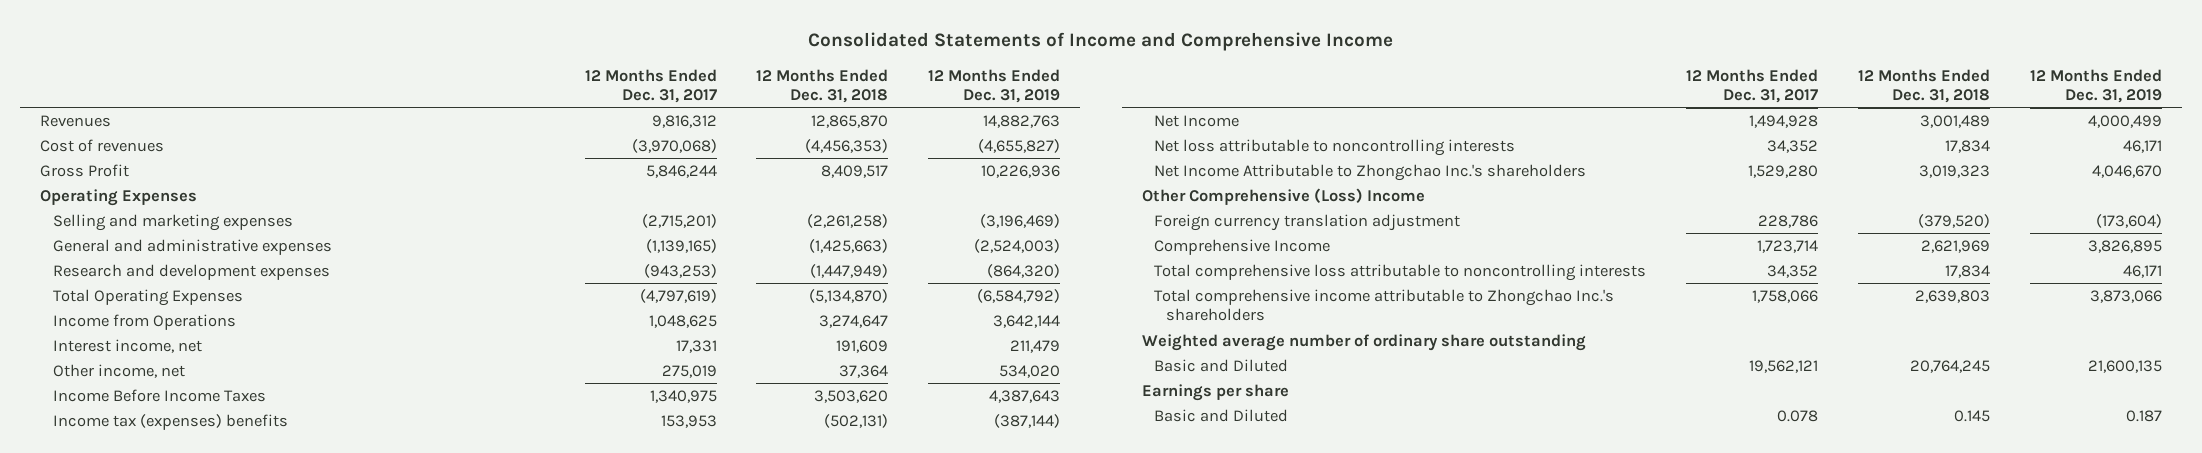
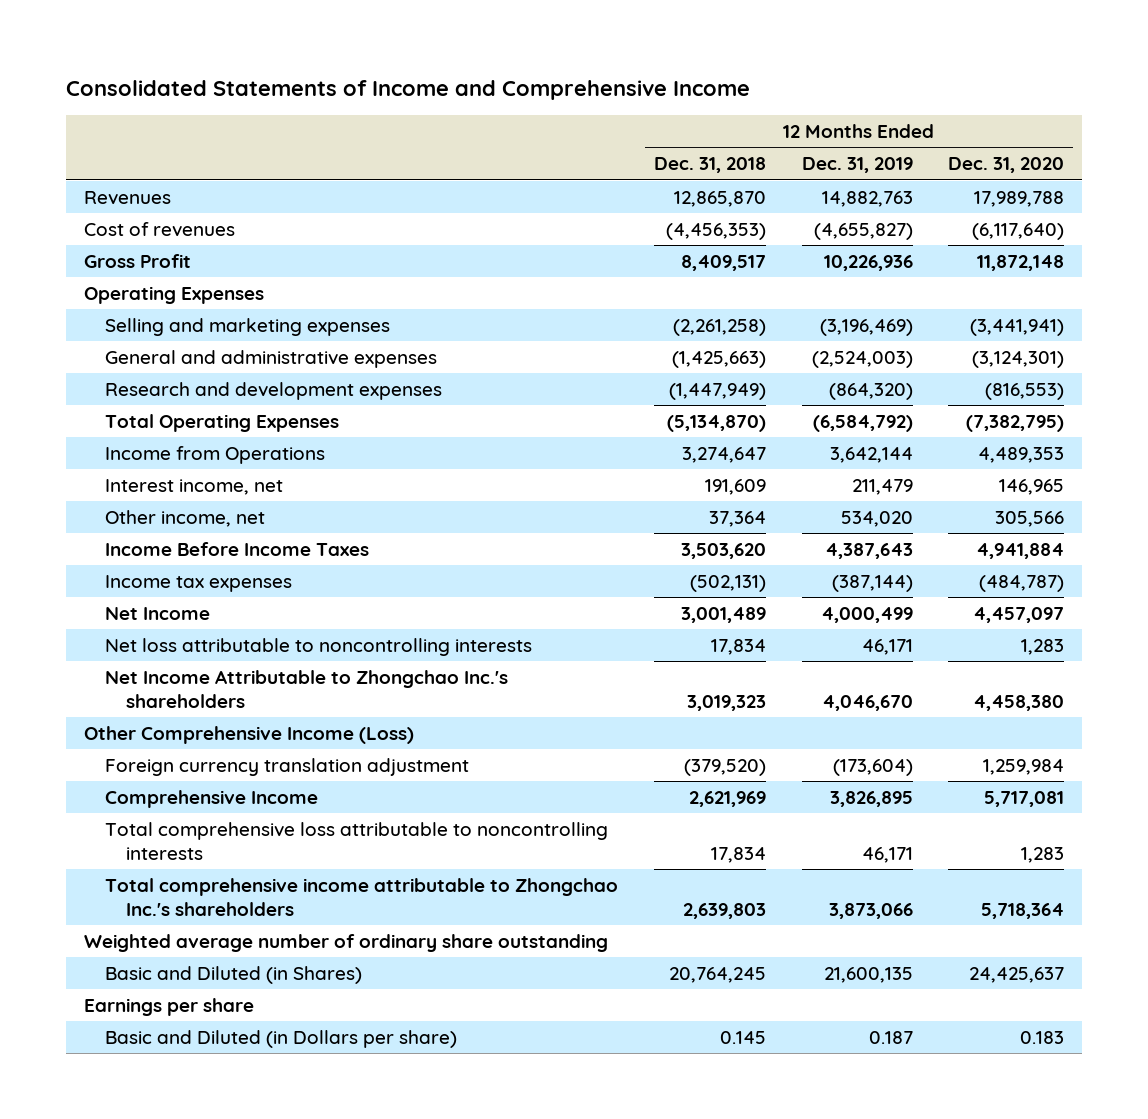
[584,68,717,103] 12 Months Ended Dec. 31, 2017 -> none
none -> [948,157,1065,174] Dec. 31, 2020
[52,413,288,430] Income tax (expenses) benefits -> [105,575,293,593] Income tax expenses
[1141,187,1425,205] Other Comprehensive (Loss) Income -> [83,726,414,745] Other Comprehensive Income (Loss)
[1154,358,1289,372] Basic and Diluted -> [105,966,363,985] Basic and Diluted (in Shares)
[1154,408,1289,422] Basic and Diluted -> [105,1030,458,1049] Basic and Diluted (in Dollars per share)

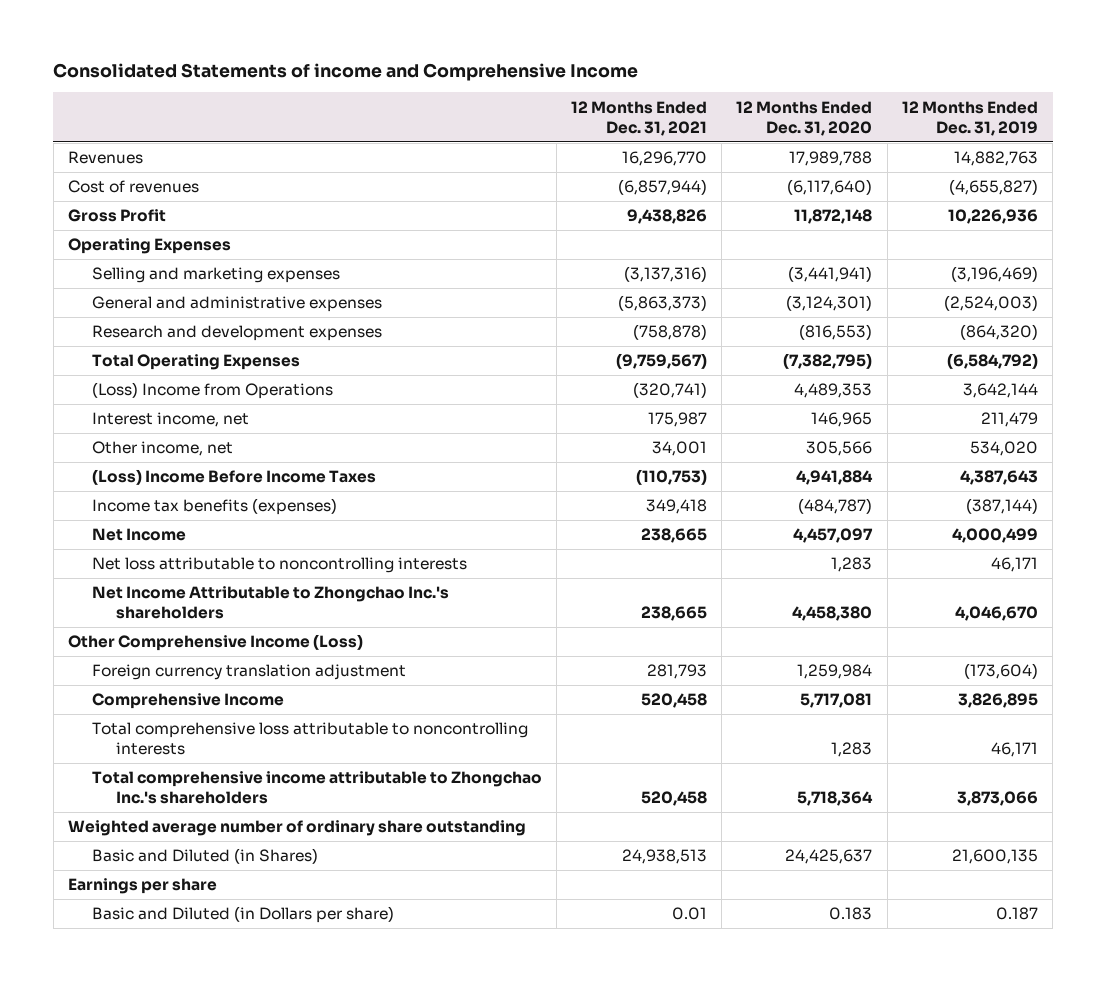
[66,79,751,100] Consolidated Statements of Income and Comprehensive Income -> [53,63,639,82] Consolidated Statements of income and Comprehensive Income
[653,157,766,174] Dec. 31, 2018 -> none
none -> [571,100,708,136] 12 Months Ended Dec. 31, 2021
[105,446,326,465] Income from Operations -> [91,382,333,400] (Loss) Income from Operations
[105,542,370,557] Income Before Income Taxes -> [91,469,376,486] (Loss) Income Before Income Taxes
[105,575,293,593] Income tax expenses -> [91,498,337,516] Income tax benefits (expenses)

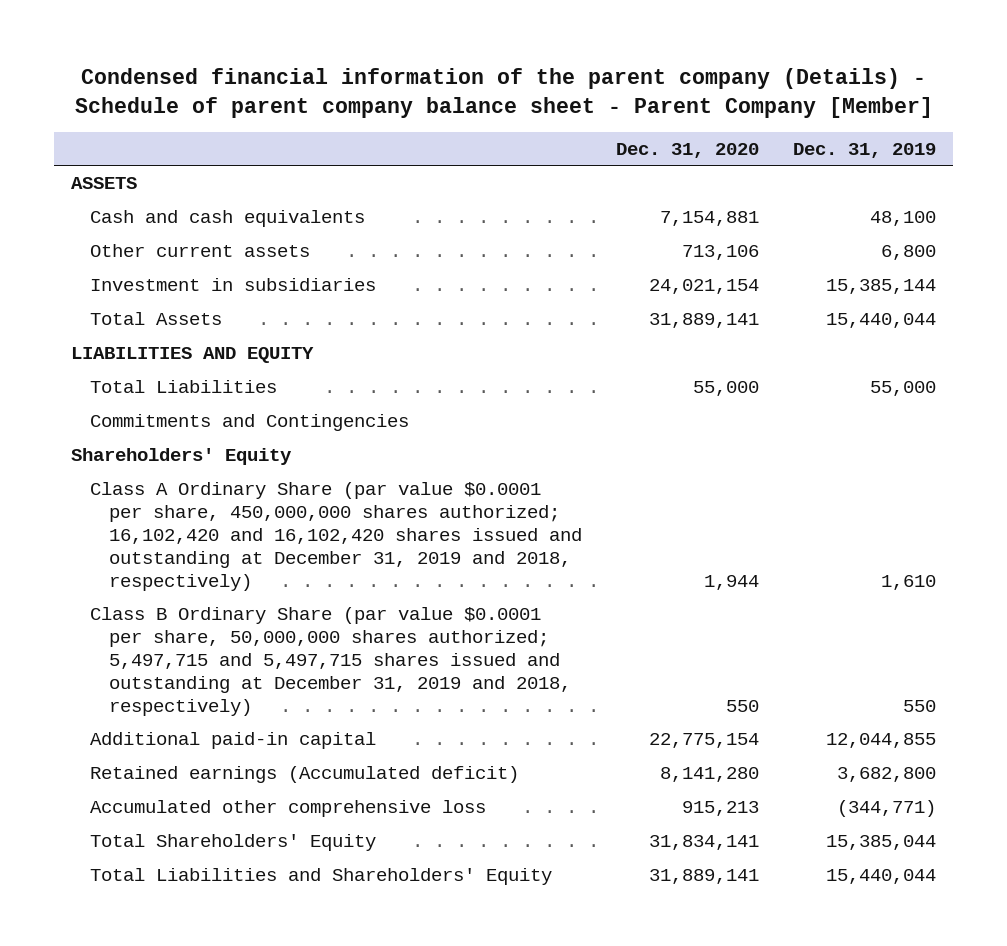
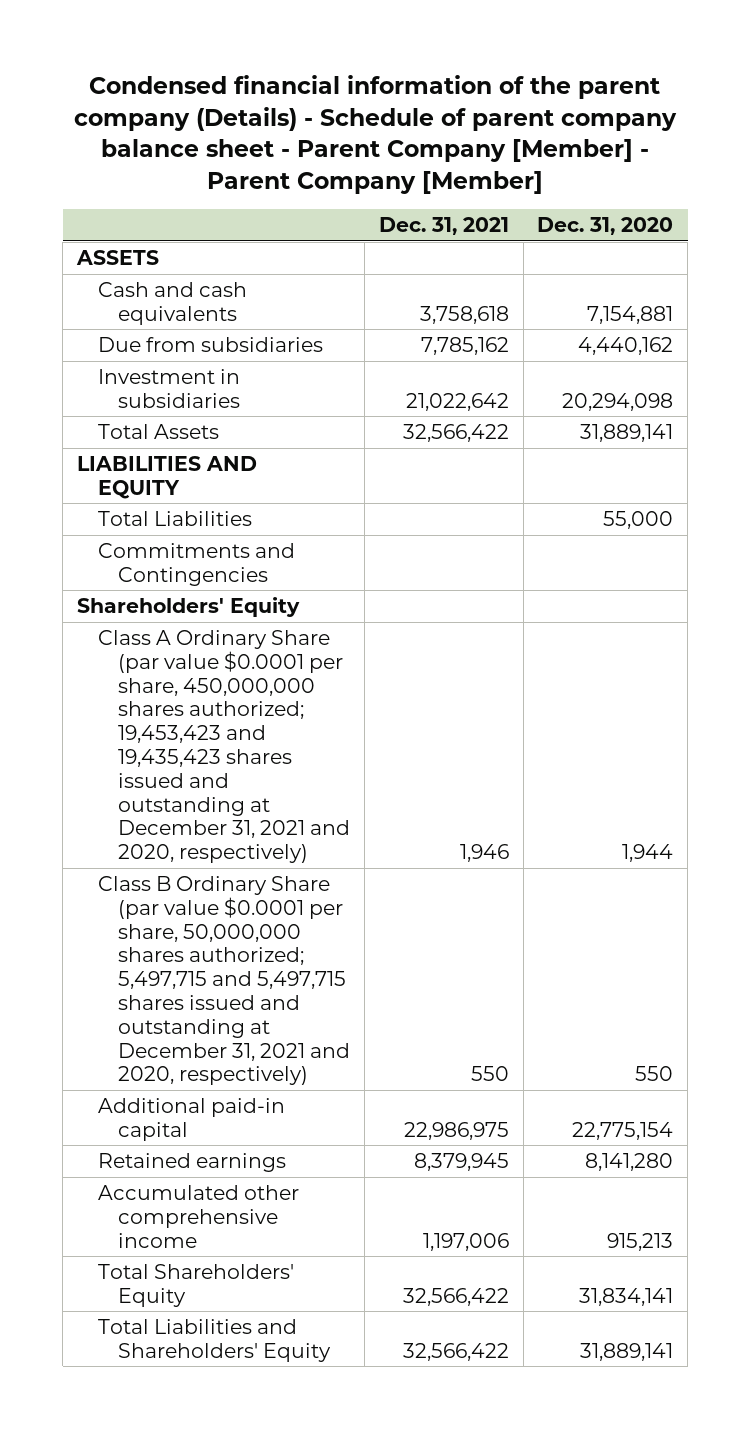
[74,67,933,118] Condensed financial information of the parent company (Details) - Schedule of parent company balance sheet - Parent Company [Member] -> [74,75,678,194] Condensed financial information of the parent company (Details) - Schedule of parent company balance sheet - Parent Company [Member] - Parent Company [Member]
[792,142,936,158] Dec. 31, 2019 -> none
none -> [378,217,509,236] Dec. 31, 2021
[90,244,311,258] Other current assets -> none
none -> [97,336,323,352] Due from subsidiaries
[648,279,759,295] 24,021,154 -> [562,392,674,411] 20,294,098
[90,482,583,591] Class A Ordinary Share (par value $0.0001 per share, 450,000,000 shares authorized; 16,102,420 and 16,102,420 shares issued and outstanding at December 31, 2019 and 2018, respectively) -> [97,629,350,864] Class A Ordinary Share (par value $0.0001 per share, 450,000,000 shares authorized; 19,453,423 and 19,435,423 shares issued and outstanding at December 31, 2021 and 2020, respectively)
[90,607,572,716] Class B Ordinary Share (par value $0.0001 per share, 50,000,000 shares authorized; 5,497,715 and 5,497,715 shares issued and outstanding at December 31, 2019 and 2018, respectively) -> [97,875,350,1086] Class B Ordinary Share (par value $0.0001 per share, 50,000,000 shares authorized; 5,497,715 and 5,497,715 shares issued and outstanding at December 31, 2021 and 2020, respectively)
[90,766,520,784] Retained earnings (Accumulated deficit) -> [97,1152,286,1172] Retained earnings
[90,800,487,818] Accumulated other comprehensive loss -> [97,1184,299,1248] Accumulated other comprehensive income

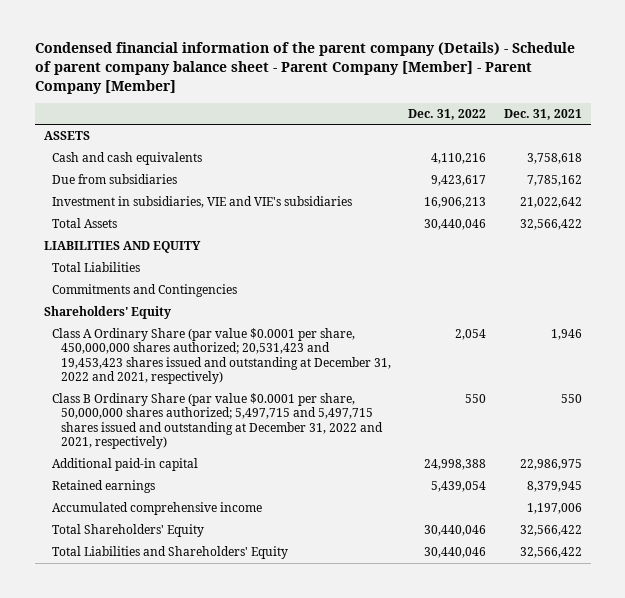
[537,217,674,236] Dec. 31, 2020 -> none
none -> [408,108,487,120] Dec. 31, 2022
[97,368,240,408] Investment in subsidiaries -> [52,196,353,209] Investment in subsidiaries, VIE and VIE's subsidiaries
[97,629,350,864] Class A Ordinary Share (par value $0.0001 per share, 450,000,000 shares authorized; 19,453,423 and 19,435,423 shares issued and outstanding at December 31, 2021 and 2020, respectively) -> [52,328,391,385] Class A Ordinary Share (par value $0.0001 per share, 450,000,000 shares authorized; 20,531,423 and 19,453,423 shares issued and outstanding at December 31, 2022 and 2021, respectively)
[97,875,350,1086] Class B Ordinary Share (par value $0.0001 per share, 50,000,000 shares authorized; 5,497,715 and 5,497,715 shares issued and outstanding at December 31, 2021 and 2020, respectively) -> [52,393,383,450] Class B Ordinary Share (par value $0.0001 per share, 50,000,000 shares authorized; 5,497,715 and 5,497,715 shares issued and outstanding at December 31, 2022 and 2021, respectively)
[97,1184,299,1248] Accumulated other comprehensive income -> [52,502,263,516] Accumulated comprehensive income

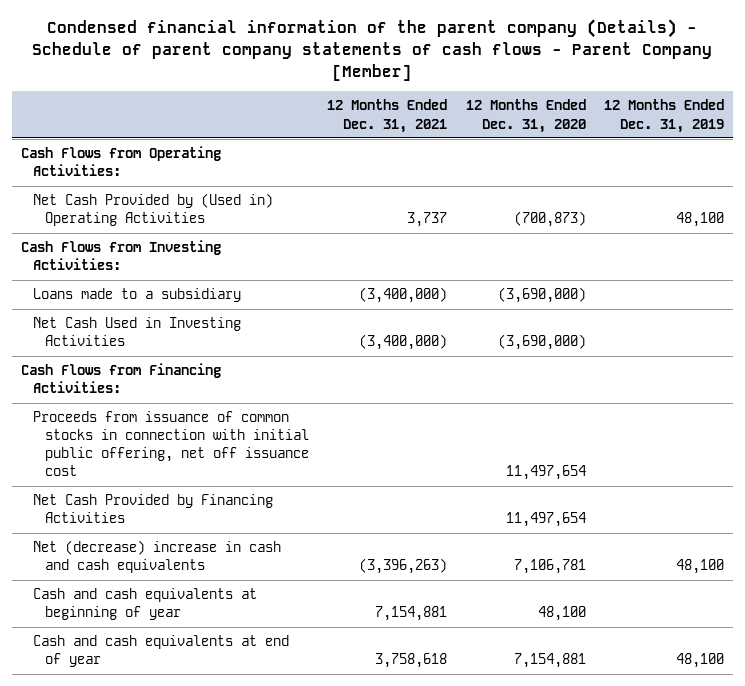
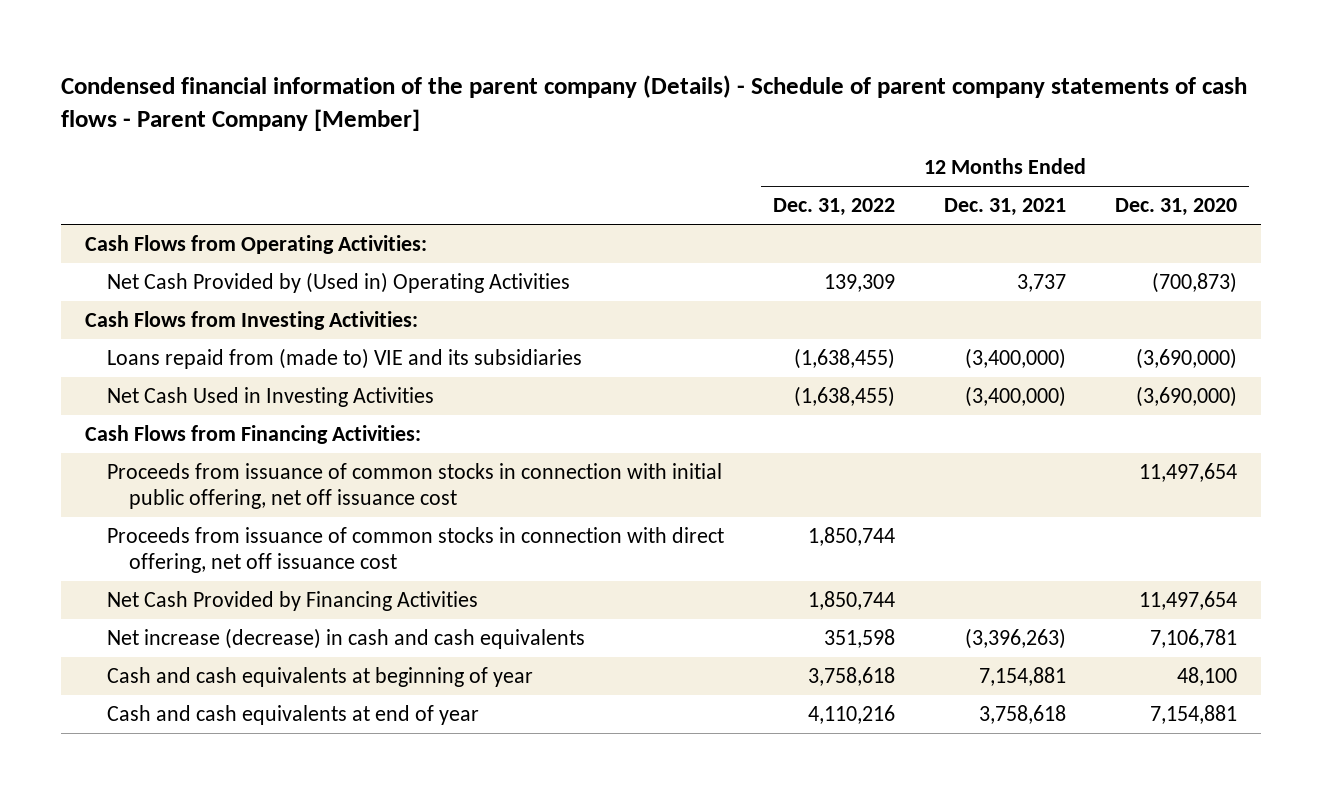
[603,99,724,133] 12 Months Ended Dec. 31, 2019 -> none
none -> [773,198,896,217] Dec. 31, 2022
[32,288,241,303] Loans made to a subsidiary -> [107,347,583,369] Loans repaid from (made to) VIE and its subsidiaries
none -> [107,526,725,574] Proceeds from issuance of common stocks in connection with direct offering, net off issuance cost
[32,540,281,574] Net (decrease) increase in cash and cash equivalents -> [107,627,586,649] Net increase (decrease) in cash and cash equivalents

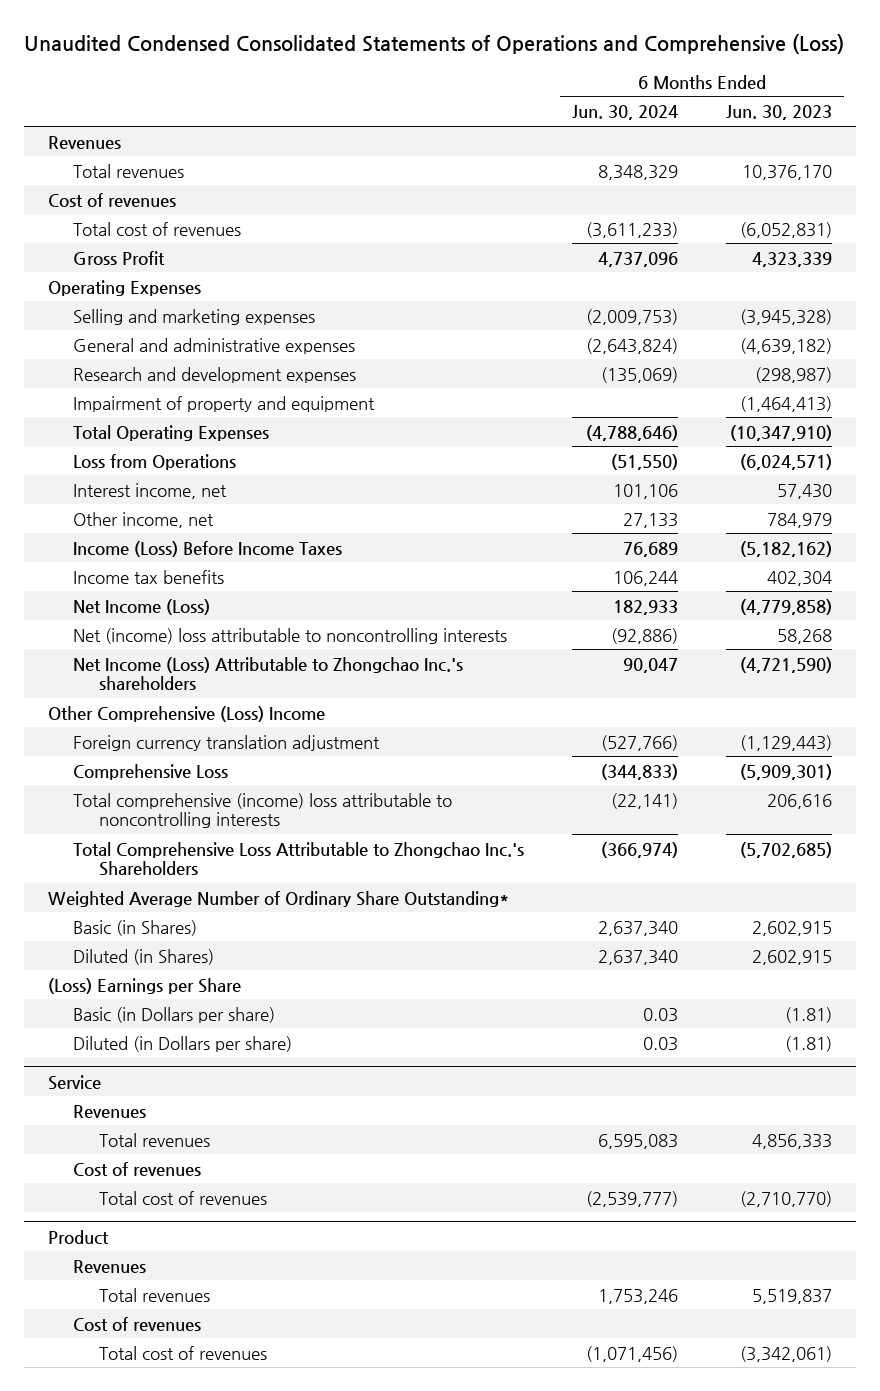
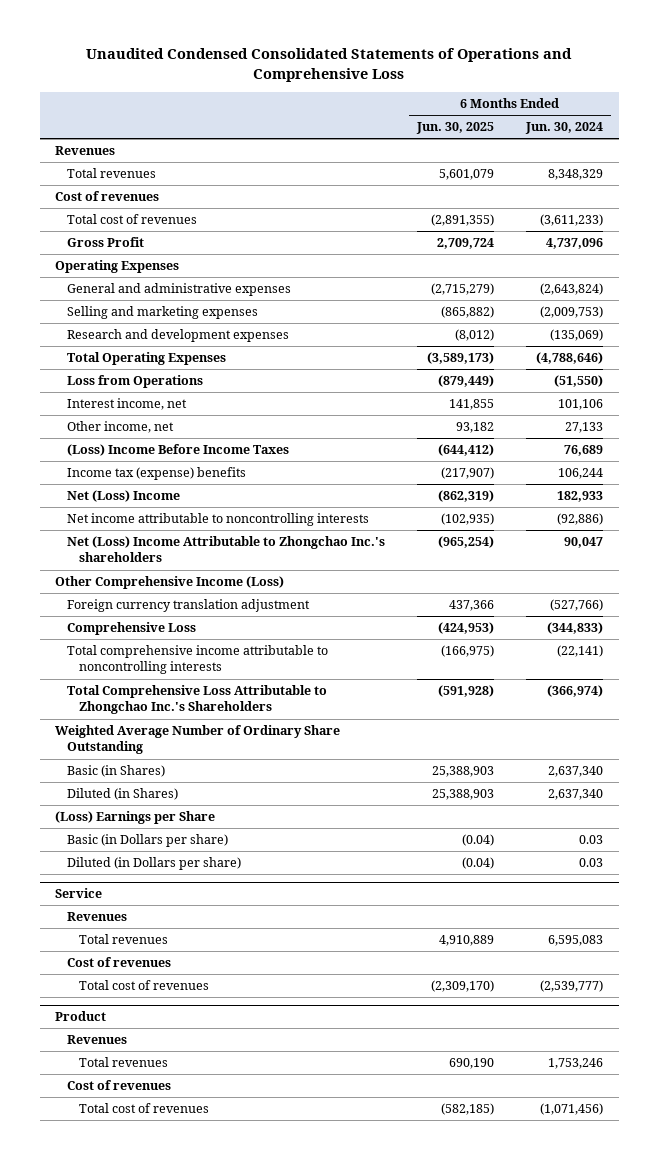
[23,34,844,55] Unaudited Condensed Consolidated Statements of Operations and Comprehensive (Loss) -> [86,48,573,83] Unaudited Condensed Consolidated Statements of Operations and Comprehensive Loss
[726,105,833,121] Jun. 30, 2023 -> none
none -> [415,122,494,135] Jun. 30, 2025
[73,308,316,325] Selling and marketing expenses -> [67,306,259,320] Selling and marketing expenses
[73,395,376,412] Impairment of property and equipment -> none
[73,540,343,557] Income (Loss) Before Income Taxes -> [67,444,290,457] (Loss) Income Before Income Taxes
[73,569,225,584] Income tax benefits -> [67,467,247,481] Income tax (expense) benefits
[73,598,211,615] Net Income (Loss) -> [67,490,181,503] Net (Loss) Income
[73,627,508,644] Net (income) loss attributable to noncontrolling interests -> [67,513,370,527] Net income attributable to noncontrolling interests
[73,656,464,691] Net Income (Loss) Attributable to Zhongchao Inc.'s shareholders -> [67,536,386,563] Net (Loss) Income Attributable to Zhongchao Inc.'s shareholders
[47,705,325,722] Other Comprehensive (Loss) Income -> [55,576,285,590] Other Comprehensive Income (Loss)
[73,792,453,829] Total comprehensive (income) loss attributable to noncontrolling interests -> [67,645,329,675] Total comprehensive income attributable to noncontrolling interests
[47,890,509,907] Weighted Average Number of Ordinary Share Outstanding* -> [55,725,341,755] Weighted Average Number of Ordinary Share Outstanding

